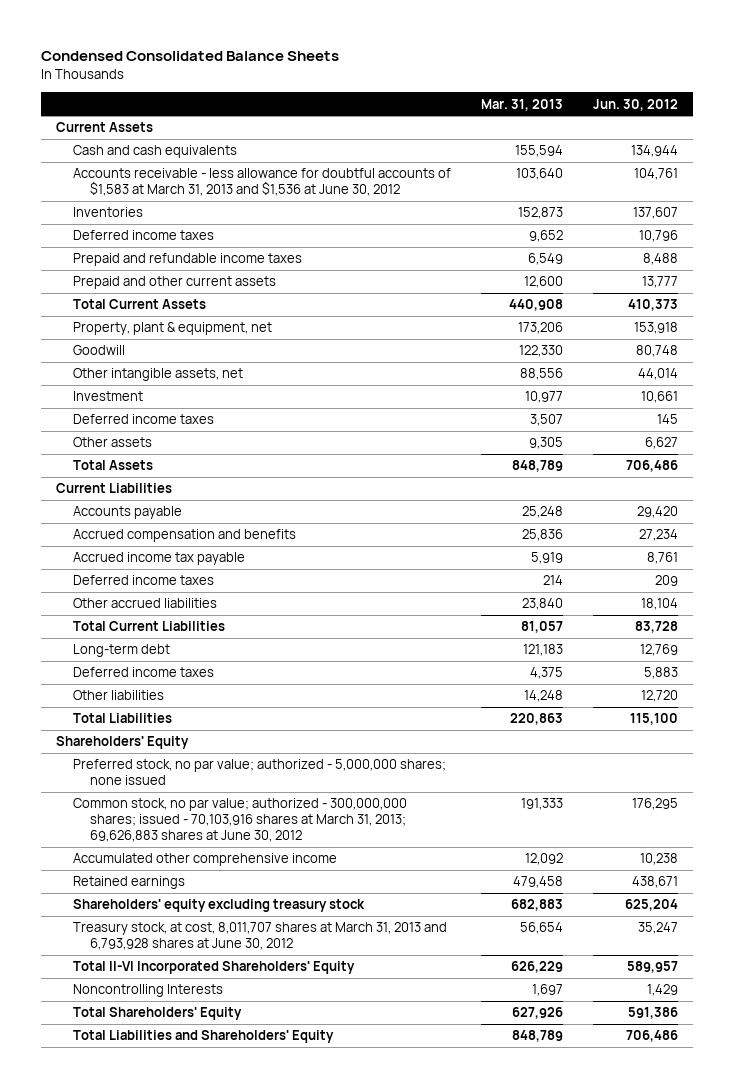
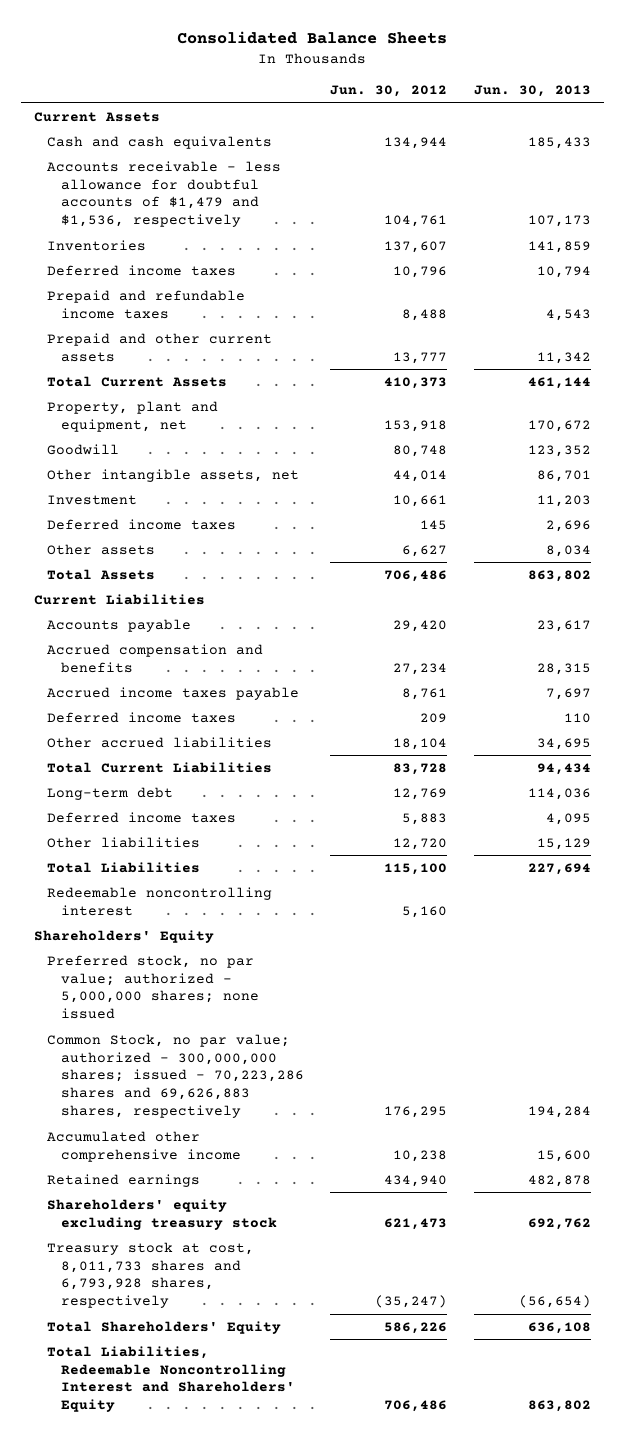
[41,51,340,62] Condensed Consolidated Balance Sheets -> [177,31,448,45] Consolidated Balance Sheets
[480,98,563,111] Mar. 31, 2013 -> none
none -> [473,85,591,98] Jun. 30, 2013
[72,168,451,197] Accounts receivable - less allowance for doubtful accounts of $1,583 at March 31, 2013 and $1,536 at June 30, 2012 -> [47,160,282,228] Accounts receivable - less allowance for doubtful accounts of $1,479 and $1,536, respectively
[72,322,272,336] Property, plant & equipment, net -> [47,400,219,432] Property, plant and equipment, net
[72,552,245,566] Accrued income tax payable -> [47,686,300,700] Accrued income taxes payable
none -> [47,886,273,916] Redeemable noncontrolling interest
[72,798,407,842] Common stock, no par value; authorized - 300,000,000 shares; issued - 70,103,916 shares at March 31, 2013; 69,626,883 shares at June 30, 2012 -> [47,1033,304,1119] Common Stock, no par value; authorized - 300,000,000 shares; issued - 70,223,286 shares and 69,626,883 shares, respectively
[72,984,223,998] Noncontrolling Interests -> none
[72,1007,242,1021] Total Shareholders' Equity -> none
[631,876,678,889] 438,671 -> [384,1174,448,1187] 434,940
[624,899,678,912] 625,204 -> [384,1217,448,1230] 621,473
[72,922,447,951] Treasury stock, at cost, 8,011,707 shares at March 31, 2013 and 6,793,928 shares at June 30, 2012 -> [47,1241,255,1309] Treasury stock at cost, 8,011,733 shares and 6,793,928 shares, respectively
[637,922,678,935] 35,247 -> [375,1295,448,1309] (35,247)
[72,961,355,975] Total II-VI Incorporated Shareholders' Equity -> [47,1320,282,1334] Total Shareholders' Equity
[626,961,678,974] 589,957 -> [384,1321,448,1334] 586,226
[72,1030,334,1044] Total Liabilities and Shareholders' Equity -> [47,1345,295,1413] Total Liabilities, Redeemable Noncontrolling Interest and Shareholders' Equity

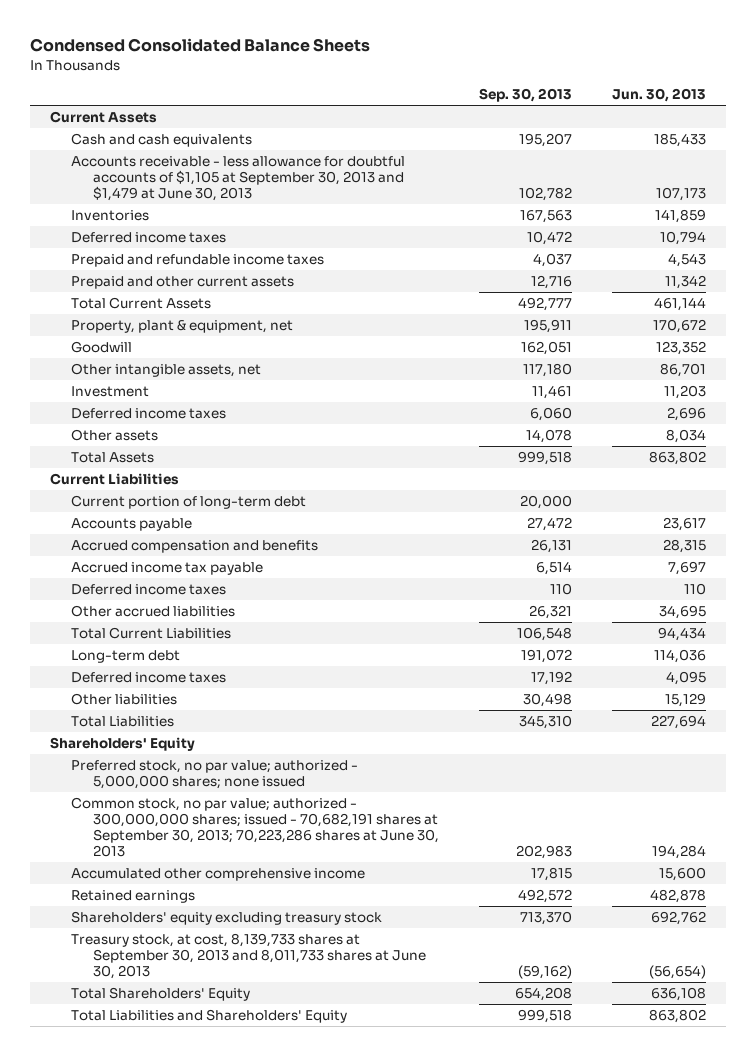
[177,31,448,45] Consolidated Balance Sheets -> [30,38,371,53] Condensed Consolidated Balance Sheets
[330,85,448,98] Jun. 30, 2012 -> none
none -> [478,88,572,103] Sep. 30, 2013
[47,160,282,228] Accounts receivable - less allowance for doubtful accounts of $1,479 and $1,536, respectively -> [71,155,406,202] Accounts receivable - less allowance for doubtful accounts of $1,105 at September 30, 2013 and $1,479 at June 30, 2013
[47,400,219,432] Property, plant and equipment, net -> [71,319,294,333] Property, plant & equipment, net
none -> [71,494,307,509] Current portion of long-term debt
[47,686,300,700] Accrued income taxes payable -> [71,561,264,575] Accrued income tax payable
[47,886,273,916] Redeemable noncontrolling interest -> none
[47,1033,304,1119] Common Stock, no par value; authorized - 300,000,000 shares; issued - 70,223,286 shares and 69,626,883 shares, respectively -> [71,796,439,858] Common stock, no par value; authorized - 300,000,000 shares; issued - 70,682,191 shares at September 30, 2013; 70,223,286 shares at June 30, 2013
[47,1241,255,1309] Treasury stock at cost, 8,011,733 shares and 6,793,928 shares, respectively -> [71,932,426,980] Treasury stock, at cost, 8,139,733 shares at September 30, 2013 and 8,011,733 shares at June 30, 2013
[47,1345,295,1413] Total Liabilities, Redeemable Noncontrolling Interest and Shareholders' Equity -> [71,1008,348,1023] Total Liabilities and Shareholders' Equity

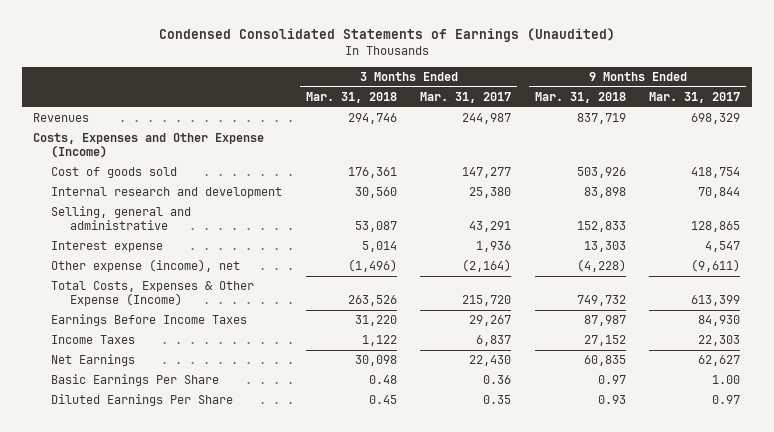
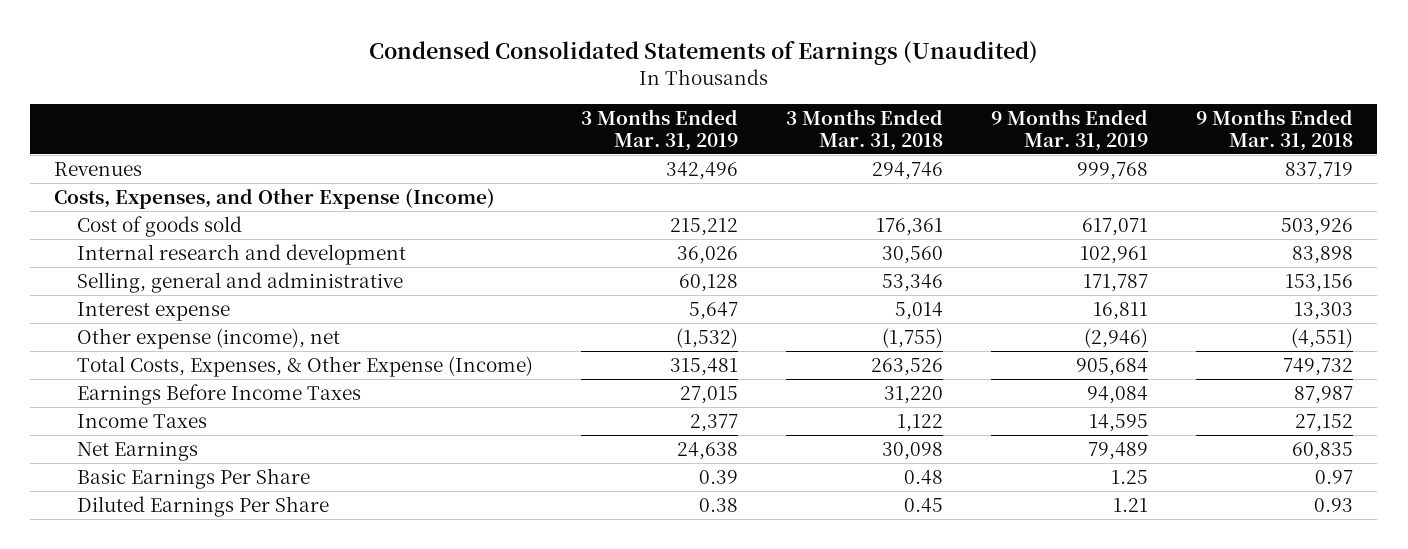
[420,91,512,103] Mar. 31, 2017 -> none
[649,91,741,103] Mar. 31, 2017 -> none
none -> [581,108,739,151] 3 Months Ended Mar. 31, 2019
none -> [991,108,1149,151] 9 Months Ended Mar. 31, 2019
[33,133,265,159] Costs, Expenses and Other Expense (Income) -> [54,188,496,210] Costs, Expenses, and Other Expense (Income)
[354,221,397,233] 53,087 -> [882,274,944,293] 53,346
[576,221,626,233] 152,833 -> [1285,274,1354,293] 153,156
[347,259,397,273] (1,496) -> [882,328,944,349] (1,755)
[576,259,626,273] (4,228) -> [1291,328,1354,349] (4,551)
[51,281,255,307] Total Costs, Expenses & Other Expense (Income) -> [77,356,534,378] Total Costs, Expenses, & Other Expense (Income)

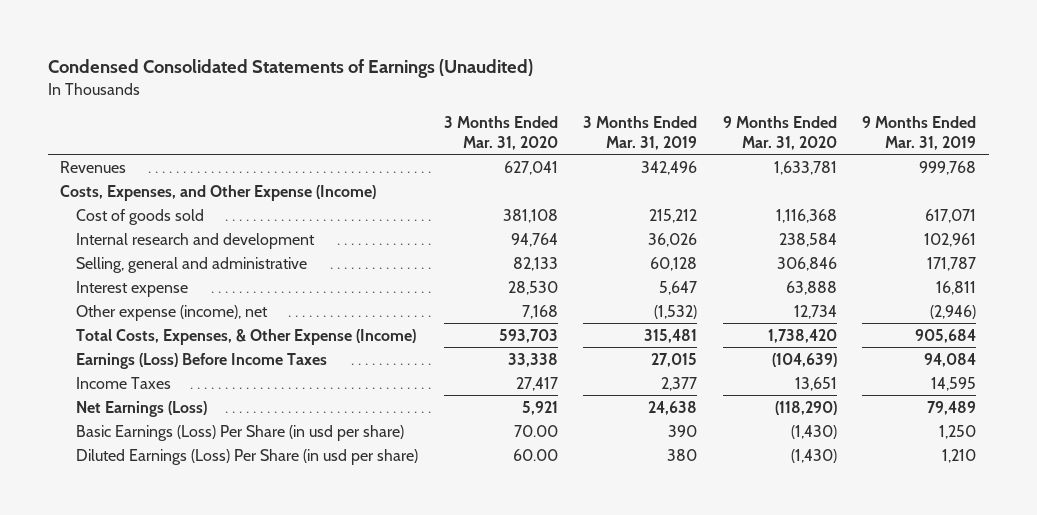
[786,108,944,151] 3 Months Ended Mar. 31, 2018 -> none
[1196,108,1354,151] 9 Months Ended Mar. 31, 2018 -> none
none -> [443,116,558,150] 3 Months Ended Mar. 31, 2020
none -> [722,116,837,150] 9 Months Ended Mar. 31, 2020
[77,384,362,406] Earnings Before Income Taxes -> [76,352,328,369] Earnings (Loss) Before Income Taxes
[77,441,199,462] Net Earnings -> [76,400,208,417] Net Earnings (Loss)
[77,468,311,490] Basic Earnings Per Share -> [76,424,405,441] Basic Earnings (Loss) Per Share (in usd per share)
[699,470,739,485] 0.39 -> [668,424,698,437] 390
[1111,470,1149,485] 1.25 -> [939,424,977,439] 1,250
[77,496,330,518] Diluted Earnings Per Share -> [76,448,419,465] Diluted Earnings (Loss) Per Share (in usd per share)
[699,498,739,513] 0.38 -> [667,448,698,461] 380
[1113,498,1149,513] 1.21 -> [942,448,977,463] 1,210

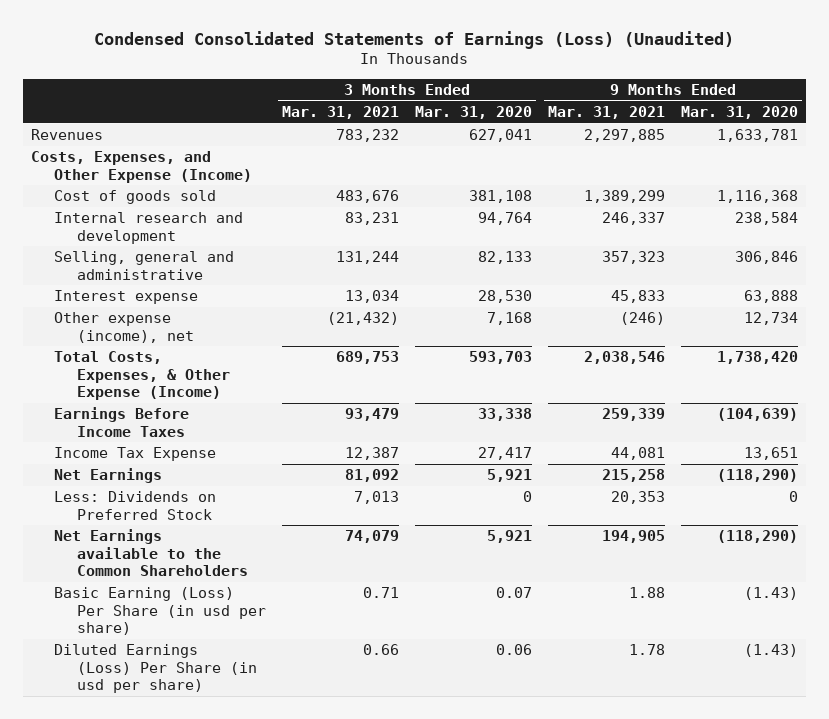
[47,58,533,78] Condensed Consolidated Statements of Earnings (Unaudited) -> [94,31,735,50] Condensed Consolidated Statements of Earnings (Loss) (Unaudited)
[583,116,698,150] 3 Months Ended Mar. 31, 2019 -> none
[862,116,977,150] 9 Months Ended Mar. 31, 2019 -> none
none -> [281,105,399,119] Mar. 31, 2021
none -> [547,105,665,119] Mar. 31, 2021
[76,352,328,369] Earnings (Loss) Before Income Taxes -> [53,407,189,437] Earnings Before Income Taxes
[76,376,172,389] Income Taxes -> [53,447,216,462] Income Tax Expense
[76,400,208,417] Net Earnings (Loss) -> [53,468,162,484] Net Earnings
none -> [53,491,216,520] Less: Dividends on Preferred Stock
none -> [53,529,248,576] Net Earnings available to the Common Shareholders
[76,424,405,441] Basic Earnings (Loss) Per Share (in usd per share) -> [53,587,266,635] Basic Earning (Loss) Per Share (in usd per share)
[513,424,558,437] 70.00 -> [495,587,532,599] 0.07
[790,424,837,439] (1,430) -> [743,587,798,601] (1.43)
[512,448,558,461] 60.00 -> [495,644,532,656] 0.06
[790,448,837,463] (1,430) -> [743,644,798,658] (1.43)

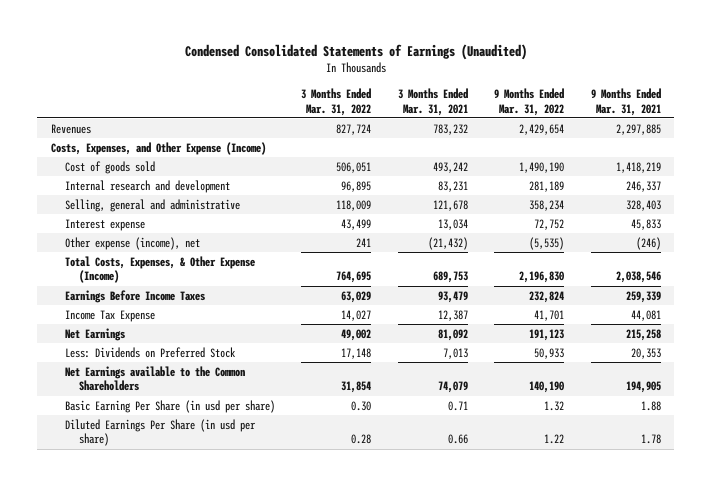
[94,31,735,50] Condensed Consolidated Statements of Earnings (Loss) (Unaudited) -> [184,43,527,60] Condensed Consolidated Statements of Earnings (Unaudited)
[414,105,532,119] Mar. 31, 2020 -> none
[680,105,798,119] Mar. 31, 2020 -> none
none -> [301,88,372,116] 3 Months Ended Mar. 31, 2022
none -> [494,88,565,116] 9 Months Ended Mar. 31, 2022
[335,190,399,204] 483,676 -> [432,161,468,173] 493,242
[583,190,665,204] 1,389,299 -> [616,161,662,173] 1,418,219
[335,251,399,265] 131,244 -> [432,199,468,211] 121,678
[601,251,665,265] 357,323 -> [626,199,662,211] 328,403
[53,587,266,635] Basic Earning (Loss) Per Share (in usd per share) -> [64,399,275,413] Basic Earning Per Share (in usd per share)
[53,644,257,693] Diluted Earnings (Loss) Per Share (in usd per share) -> [64,418,256,447] Diluted Earnings Per Share (in usd per share)

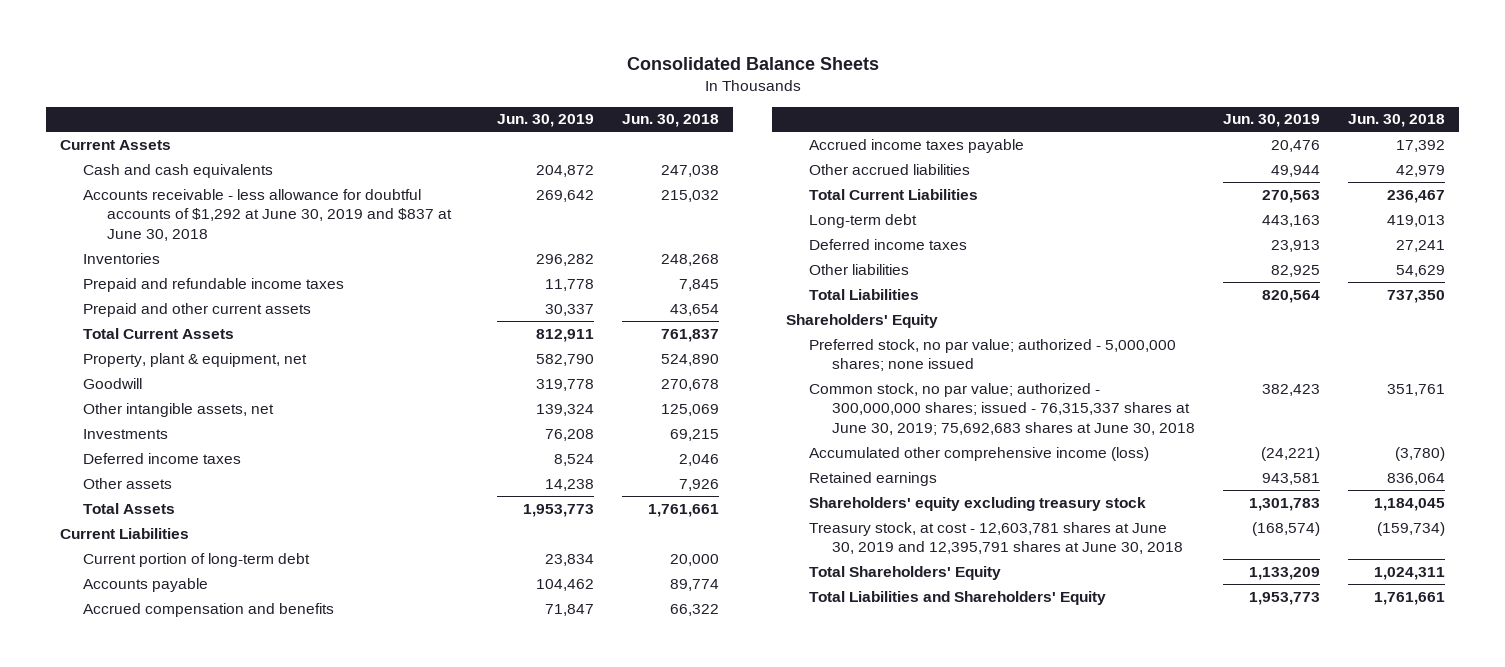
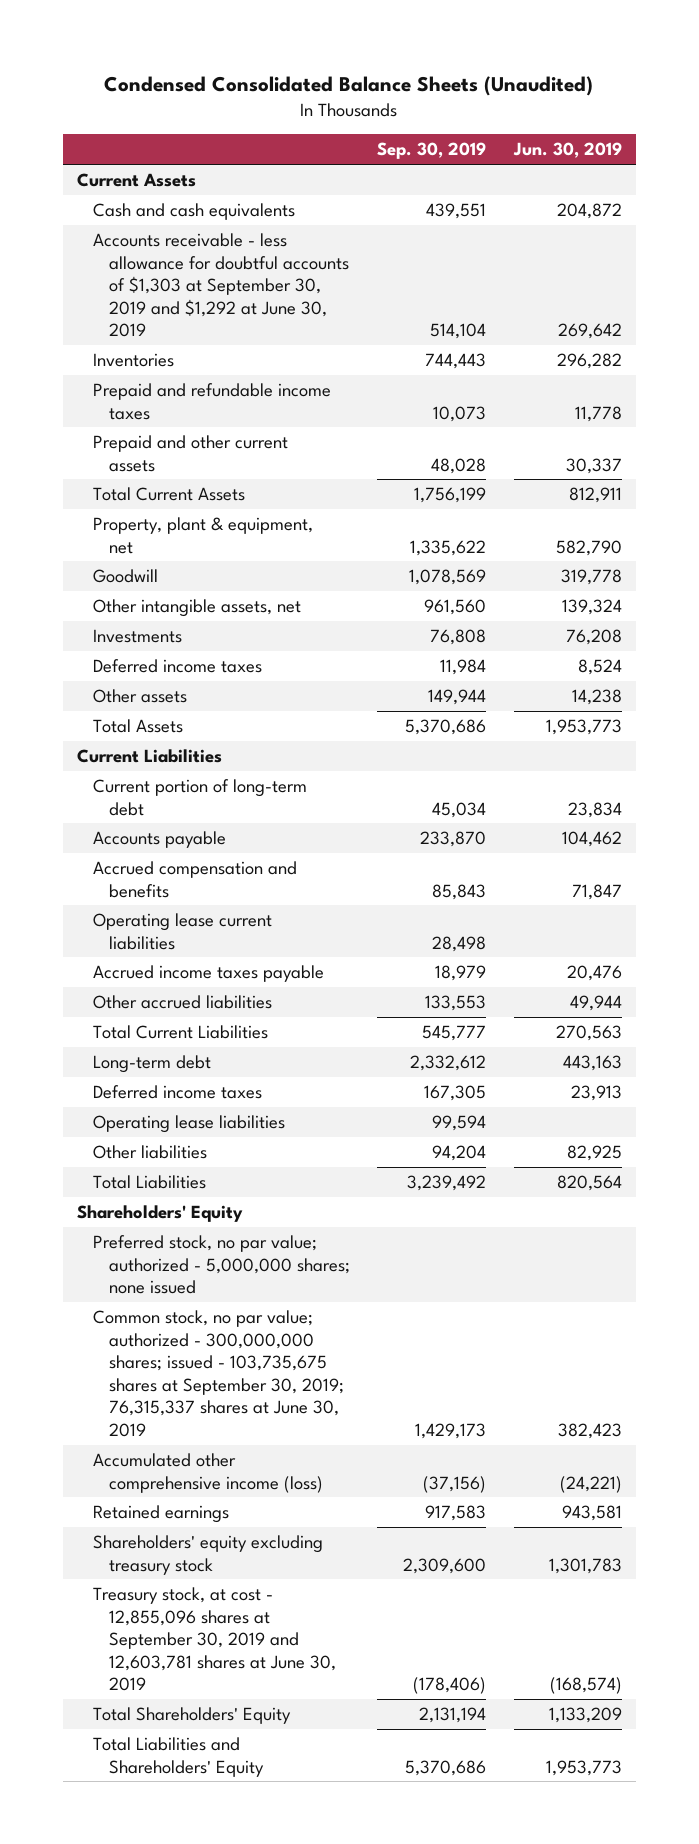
[626,57,879,71] Consolidated Balance Sheets -> [104,76,594,97] Condensed Consolidated Balance Sheets (Unaudited)
[622,114,720,128] Jun. 30, 2018 -> none
none -> [377,142,487,160] Sep. 30, 2019
[83,188,452,242] Accounts receivable - less allowance for doubtful accounts of $1,292 at June 30, 2019 and $837 at June 30, 2018 -> [92,232,349,338] Accounts receivable - less allowance for doubtful accounts of $1,303 at September 30, 2019 and $1,292 at June 30, 2019
none -> [92,912,272,950] Operating lease current liabilities
none -> [92,1114,285,1133] Operating lease liabilities
[808,382,1196,436] Common stock, no par value; authorized - 300,000,000 shares; issued - 76,315,337 shares at June 30, 2019; 75,692,683 shares at June 30, 2018 -> [92,1309,344,1437] Common stock, no par value; authorized - 300,000,000 shares; issued - 103,735,675 shares at September 30, 2019; 76,315,337 shares at June 30, 2019
[808,521,1184,555] Treasury stock, at cost - 12,603,781 shares at June 30, 2019 and 12,395,791 shares at June 30, 2018 -> [92,1586,336,1692] Treasury stock, at cost - 12,855,096 shares at September 30, 2019 and 12,603,781 shares at June 30, 2019

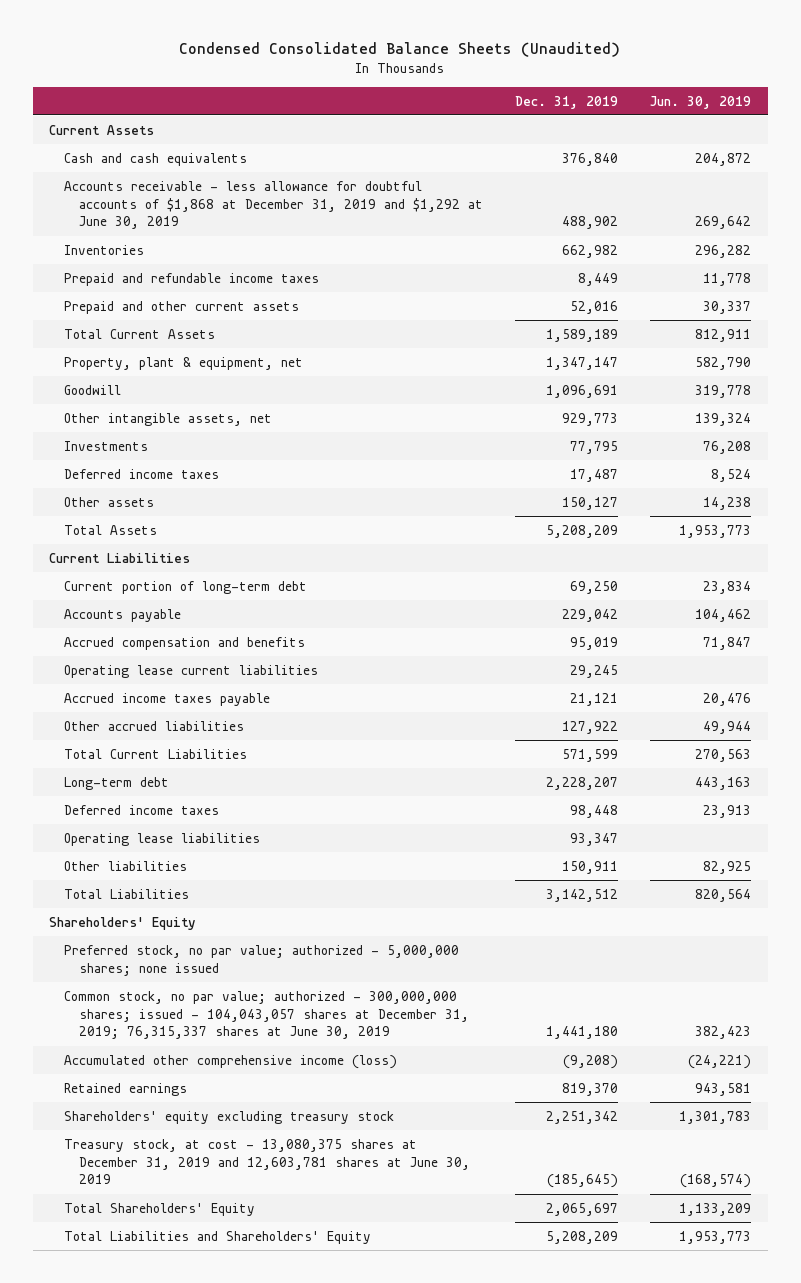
[377,142,487,160] Sep. 30, 2019 -> none
none -> [515,95,619,109] Dec. 31, 2019
[92,232,349,338] Accounts receivable - less allowance for doubtful accounts of $1,303 at September 30, 2019 and $1,292 at June 30, 2019 -> [64,180,484,230] Accounts receivable - less allowance for doubtful accounts of $1,868 at December 31, 2019 and $1,292 at June 30, 2019
[92,1309,344,1437] Common stock, no par value; authorized - 300,000,000 shares; issued - 103,735,675 shares at September 30, 2019; 76,315,337 shares at June 30, 2019 -> [64,990,470,1040] Common stock, no par value; authorized - 300,000,000 shares; issued - 104,043,057 shares at December 31, 2019; 76,315,337 shares at June 30, 2019
[92,1586,336,1692] Treasury stock, at cost - 12,855,096 shares at September 30, 2019 and 12,603,781 shares at June 30, 2019 -> [64,1138,471,1185] Treasury stock, at cost - 13,080,375 shares at December 31, 2019 and 12,603,781 shares at June 30, 2019

